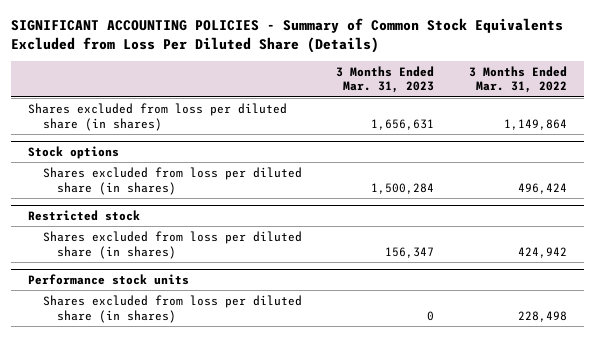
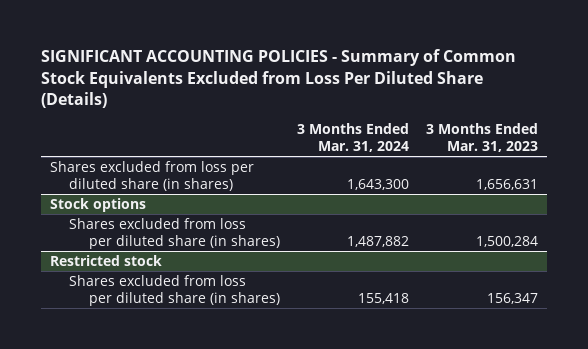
[468,65,567,94] 3 Months Ended Mar. 31, 2022 -> none
none -> [296,123,409,152] 3 Months Ended Mar. 31, 2024
[28,274,190,286] Performance stock units -> none
[42,294,302,323] Shares excluded from loss per diluted share (in shares) -> none

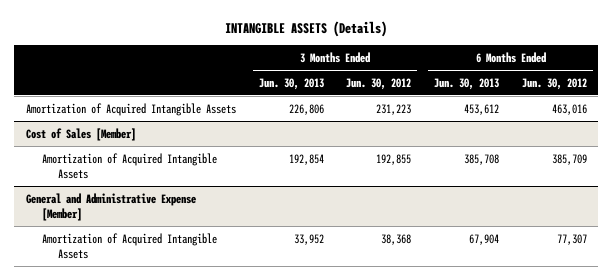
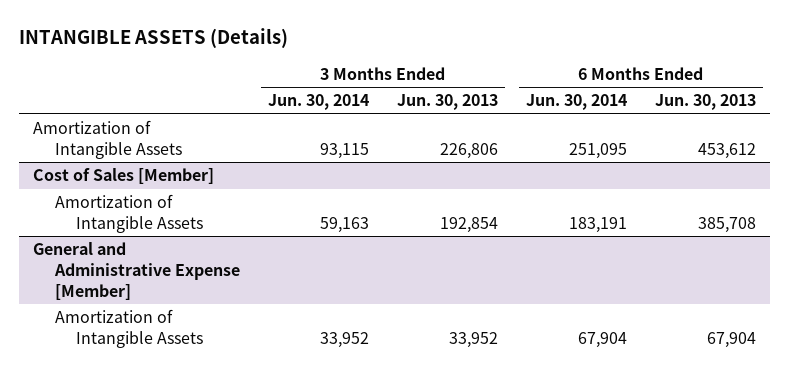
[346,77,412,90] Jun. 30, 2012 -> none
[521,77,587,90] Jun. 30, 2012 -> none
none -> [267,94,369,111] Jun. 30, 2014
none -> [525,94,627,111] Jun. 30, 2014
[25,102,236,116] Amortization of Acquired Intangible Assets -> [32,120,182,160] Amortization of Intangible Assets
[42,152,218,180] Amortization of Acquired Intangible Assets -> [54,194,204,234] Amortization of Intangible Assets
[42,232,218,260] Amortization of Acquired Intangible Assets -> [54,309,204,349] Amortization of Intangible Assets

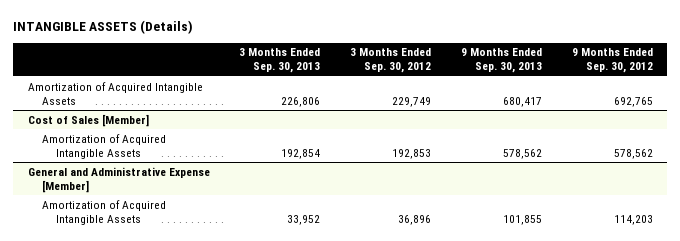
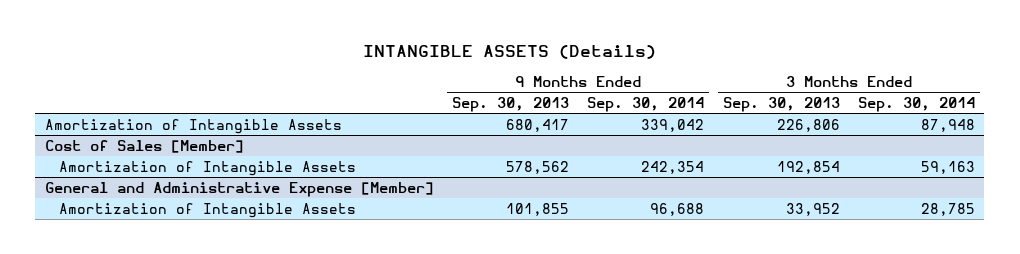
[350,48,432,74] 3 Months Ended Sep. 30, 2012 -> none
[571,48,653,74] 9 Months Ended Sep. 30, 2012 -> none
none -> [587,97,705,113] Sep. 30, 2014
none -> [858,97,976,113] Sep. 30, 2014
[27,81,203,105] Amortization of Acquired Intangible Assets -> [44,118,342,134] Amortization of Intangible Assets
[41,133,166,159] Amortization of Acquired Intangible Assets -> [59,160,357,176] Amortization of Intangible Assets
[41,199,166,225] Amortization of Acquired Intangible Assets -> [59,202,357,218] Amortization of Intangible Assets

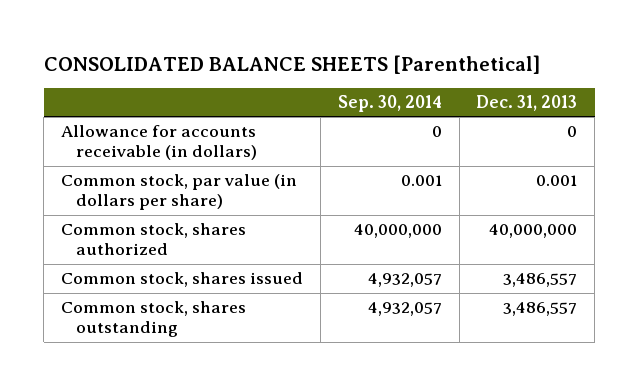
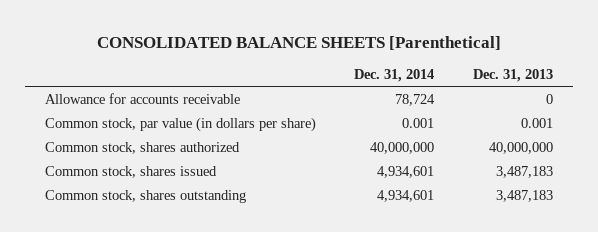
[337,95,442,113] Sep. 30, 2014 -> none
none -> [354,69,435,83] Dec. 31, 2014
[61,125,258,161] Allowance for accounts receivable (in dollars) -> [44,92,240,104] Allowance for accounts receivable
[503,273,578,288] 3,486,557 -> [496,165,554,178] 3,487,183
[503,302,578,317] 3,486,557 -> [496,189,554,202] 3,487,183

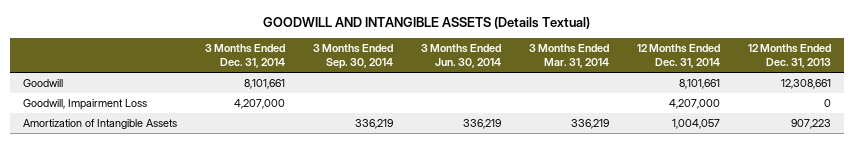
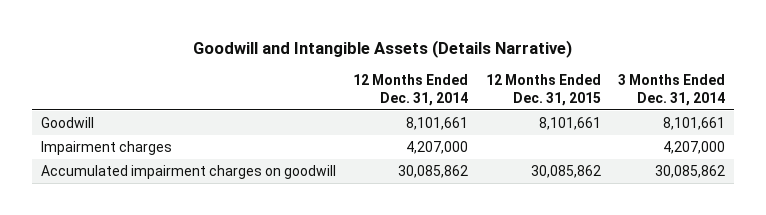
[262,16,590,29] GOODWILL AND INTANGIBLE ASSETS (Details Textual) -> [192,40,572,59] Goodwill and Intangible Assets (Details Narrative)
[313,44,394,70] 3 Months Ended Sep. 30, 2014 -> none
[420,44,501,69] 3 Months Ended Jun. 30, 2014 -> none
[528,44,609,69] 3 Months Ended Mar. 31, 2014 -> none
[747,44,831,69] 12 Months Ended Dec. 31, 2013 -> none
none -> [485,74,601,107] 12 Months Ended Dec. 31, 2015
[23,119,178,130] Amortization of Intangible Assets -> none
[23,99,148,111] Goodwill, Impairment Loss -> [40,140,172,155] Impairment charges
none -> [40,164,336,179] Accumulated impairment charges on goodwill

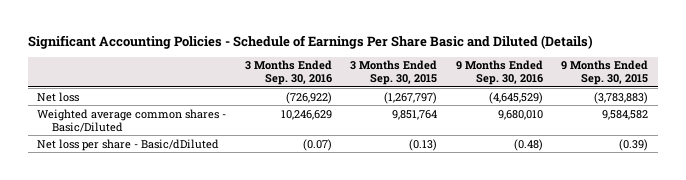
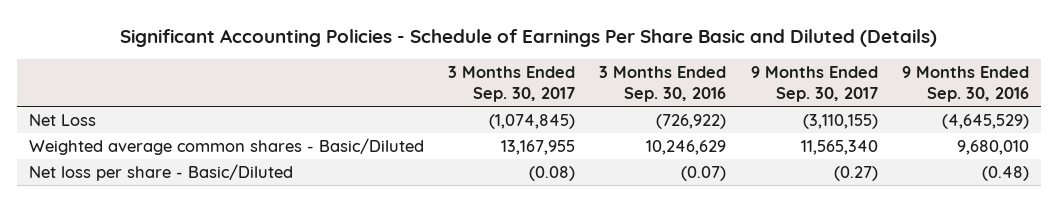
[350,60,438,86] 3 Months Ended Sep. 30, 2015 -> none
[561,60,649,86] 9 Months Ended Sep. 30, 2015 -> none
none -> [448,66,576,103] 3 Months Ended Sep. 30, 2017
none -> [750,66,878,103] 9 Months Ended Sep. 30, 2017
[37,91,80,102] Net loss -> [28,114,96,127] Net Loss
[37,138,220,151] Net loss per share - Basic/dDiluted -> [28,164,293,182] Net loss per share - Basic/Diluted

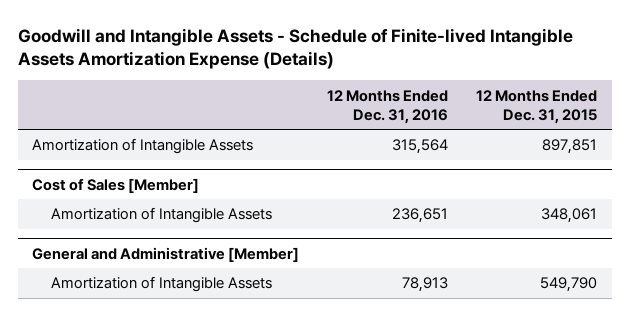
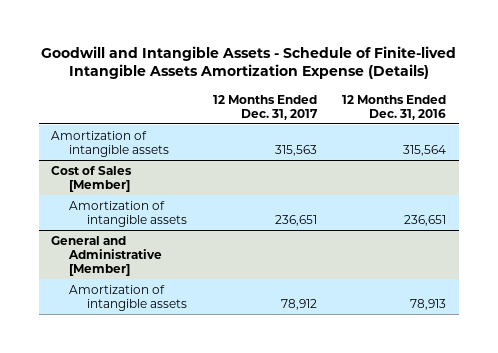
[476,89,598,124] 12 Months Ended Dec. 31, 2015 -> none
none -> [212,94,318,120] 12 Months Ended Dec. 31, 2017
[32,138,254,155] Amortization of Intangible Assets -> [51,130,170,158] Amortization of intangible assets
[50,207,272,224] Amortization of Intangible Assets -> [69,200,188,228] Amortization of intangible assets
[50,276,272,293] Amortization of Intangible Assets -> [69,284,188,312] Amortization of intangible assets

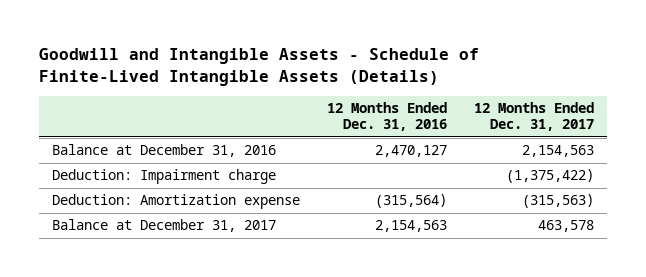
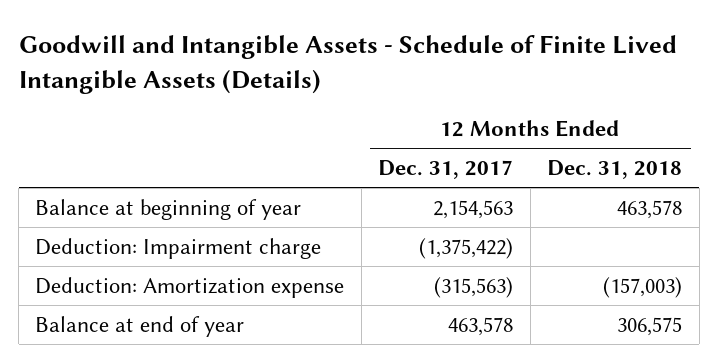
[38,48,479,86] Goodwill and Intangible Assets - Schedule of Finite-Lived Intangible Assets (Details) -> [18,35,677,94] Goodwill and Intangible Assets - Schedule of Finite Lived Intangible Assets (Details)
[326,102,447,132] 12 Months Ended Dec. 31, 2016 -> none
none -> [547,160,683,180] Dec. 31, 2018
[52,144,277,158] Balance at December 31, 2016 -> [35,198,302,220] Balance at beginning of year
[52,219,277,233] Balance at December 31, 2017 -> [35,315,245,337] Balance at end of year

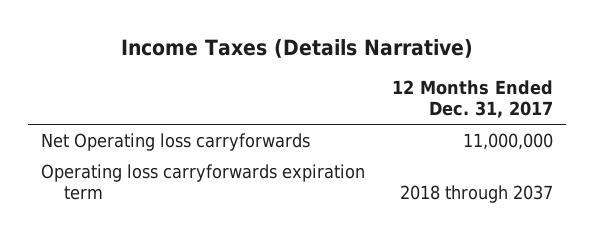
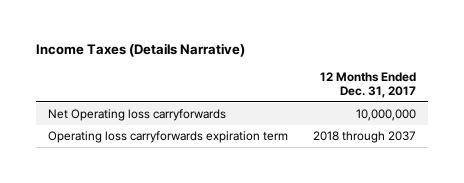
[462,132,553,150] 11,000,000 -> [355,109,416,122] 10,000,000

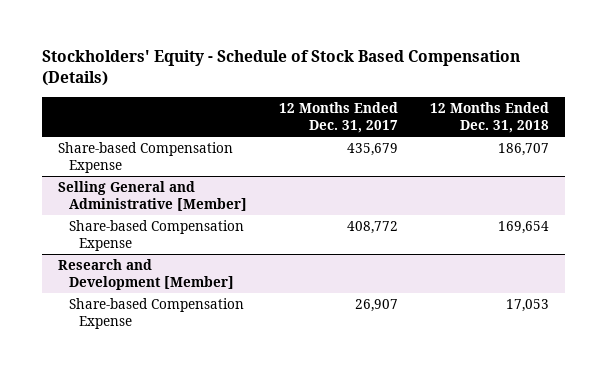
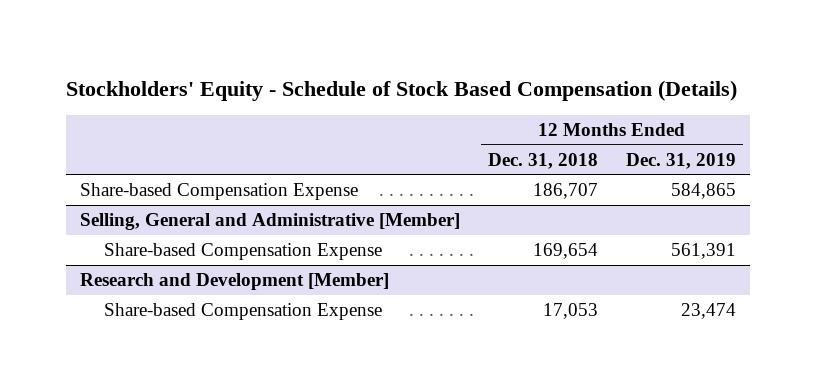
[278,101,398,134] 12 Months Ended Dec. 31, 2017 -> none
none -> [625,152,736,169] Dec. 31, 2019
[57,180,247,212] Selling General and Administrative [Member] -> [80,213,461,231] Selling, General and Administrative [Member]

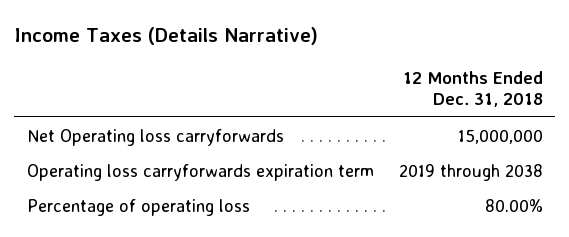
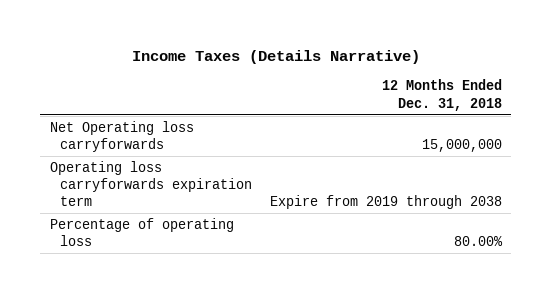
[398,163,543,181] 2019 through 2038 -> [270,195,503,210] Expire from 2019 through 2038

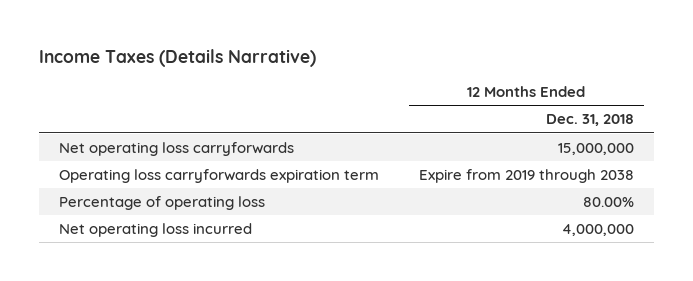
[49,120,194,153] Net Operating loss carryforwards -> [58,142,294,157] Net operating loss carryforwards
none -> [58,223,252,238] Net operating loss incurred

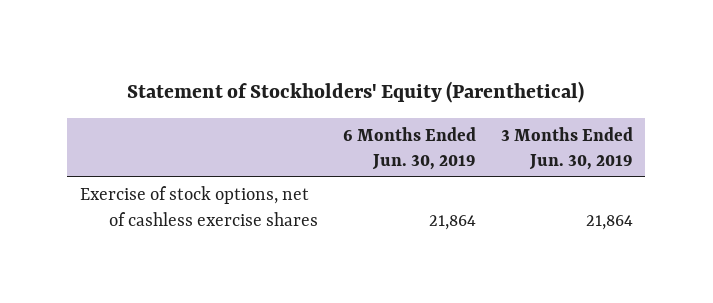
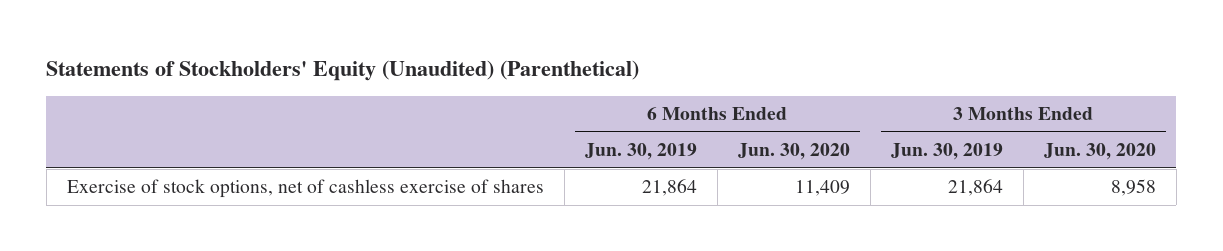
[127,81,585,104] Statement of Stockholders' Equity (Parenthetical) -> [46,60,640,82] Statements of Stockholders' Equity (Unaudited) (Parenthetical)
none -> [737,143,850,161] Jun. 30, 2020
none -> [1043,143,1156,161] Jun. 30, 2020
[79,186,319,226] Exercise of stock options, net of cashless exercise shares -> [66,179,544,199] Exercise of stock options, net of cashless exercise of shares

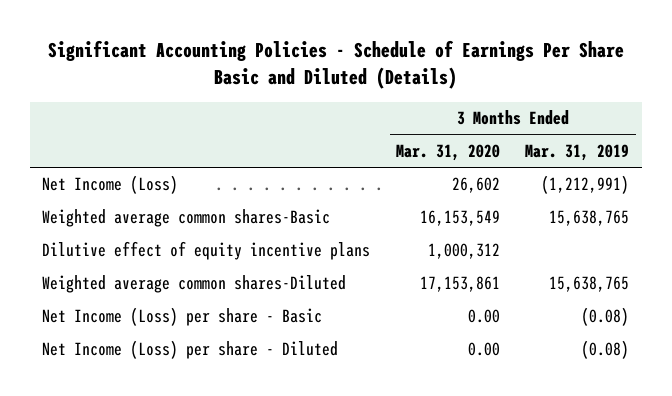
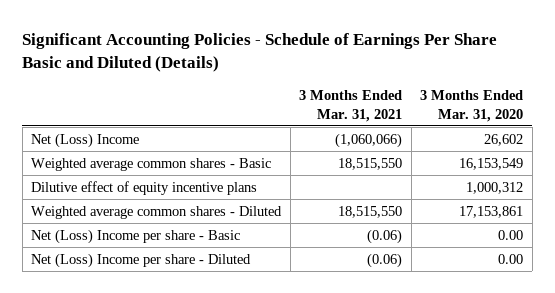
[525,144,630,162] Mar. 31, 2019 -> none
none -> [299,89,403,122] 3 Months Ended Mar. 31, 2021
[42,175,179,195] Net Income (Loss) -> [31,132,140,148] Net (Loss) Income
[42,209,331,228] Weighted average common shares-Basic -> [31,157,272,171] Weighted average common shares - Basic
[42,275,347,294] Weighted average common shares-Diluted -> [31,205,283,219] Weighted average common shares - Diluted
[42,307,323,327] Net Income (Loss) per share - Basic -> [31,228,241,244] Net (Loss) Income per share - Basic
[42,340,339,360] Net Income (Loss) per share - Diluted -> [31,252,252,268] Net (Loss) Income per share - Diluted

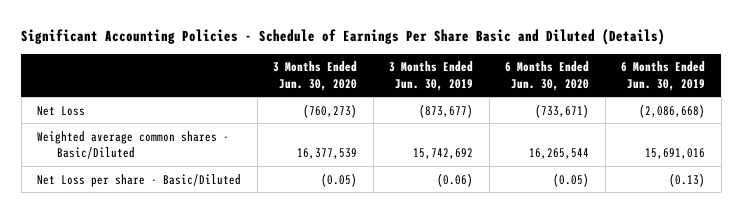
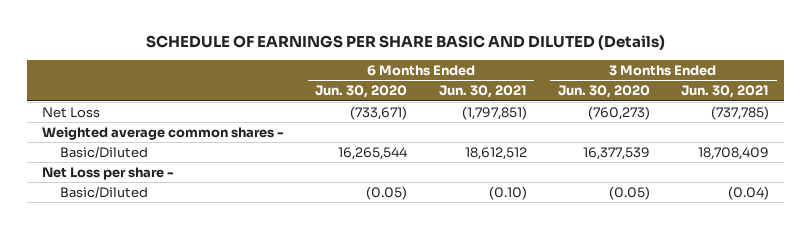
[21,29,666,46] Significant Accounting Policies - Schedule of Earnings Per Share Basic and Diluted (Details) -> [145,35,665,51] SCHEDULE OF EARNINGS PER SHARE BASIC AND DILUTED (Details)
[389,61,474,91] 3 Months Ended Jun. 30, 2019 -> none
[621,61,706,91] 6 Months Ended Jun. 30, 2019 -> none
none -> [438,85,527,99] Jun. 30, 2021
none -> [680,85,769,99] Jun. 30, 2021
none -> [42,126,285,140] Weighted average common shares -
[37,130,230,159] Weighted average common shares - Basic/Diluted -> [60,145,149,158] Basic/Diluted
none -> [42,166,175,180] Net Loss per share -
[37,173,242,187] Net Loss per share - Basic/Diluted -> [60,185,149,198] Basic/Diluted

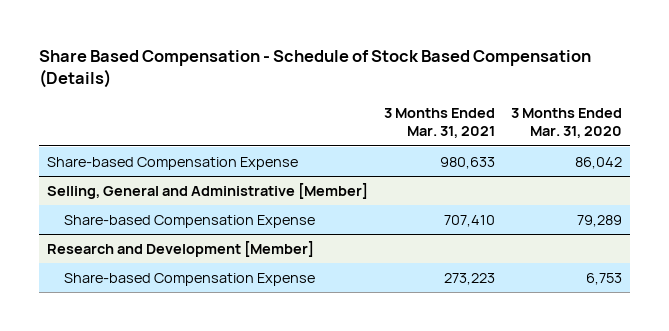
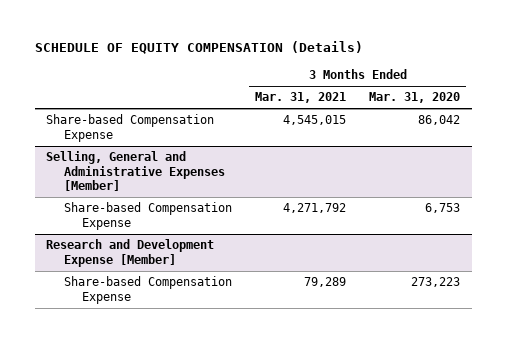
[39,49,592,89] Share Based Compensation - Schedule of Stock Based Compensation (Details) -> [34,41,363,55] SCHEDULE OF EQUITY COMPENSATION (Details)
[440,156,496,169] 980,633 -> [283,115,347,126] 4,545,015
[47,182,369,199] Selling, General and Administrative [Member] -> [46,151,225,192] Selling, General and Administrative Expenses [Member]
[444,214,496,227] 707,410 -> [283,203,347,214] 4,271,792
[577,214,623,227] 79,289 -> [425,203,461,214] 6,753
[47,240,315,257] Research and Development [Member] -> [46,239,215,267] Research and Development Expense [Member]
[444,272,496,285] 273,223 -> [304,277,347,288] 79,289
[586,272,623,285] 6,753 -> [411,277,461,288] 273,223

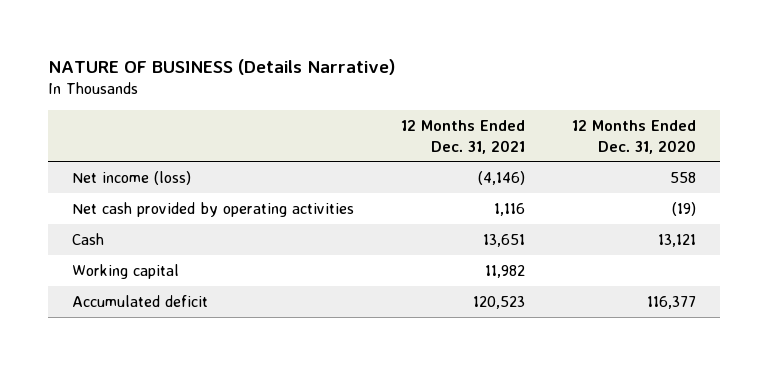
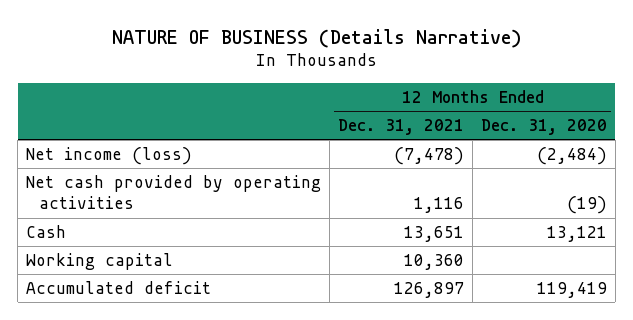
[477,170,525,185] (4,146) -> [394,146,465,165] (7,478)
[670,171,697,183] 558 -> [536,146,607,165] (2,484)
[484,264,525,278] 11,982 -> [404,253,465,270] 10,360
[472,295,525,309] 120,523 -> [394,281,465,298] 126,897
[647,295,697,309] 116,377 -> [536,281,607,298] 119,419

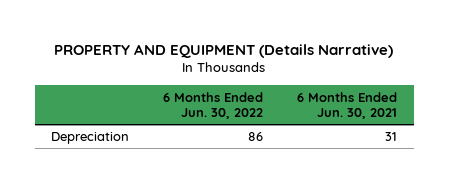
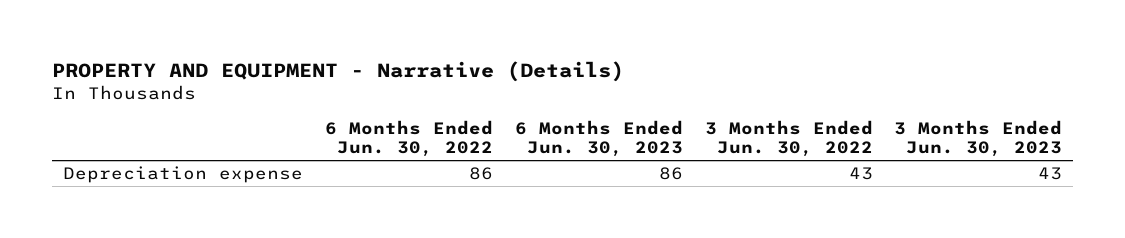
[54,43,394,58] PROPERTY AND EQUIPMENT (Details Narrative) -> [51,61,624,83] PROPERTY AND EQUIPMENT - Narrative (Details)
[297,91,398,120] 6 Months Ended Jun. 30, 2021 -> none
none -> [514,120,683,158] 6 Months Ended Jun. 30, 2023
none -> [704,120,873,158] 3 Months Ended Jun. 30, 2022
none -> [894,120,1063,158] 3 Months Ended Jun. 30, 2023
[51,132,130,145] Depreciation -> [62,166,303,184] Depreciation expense

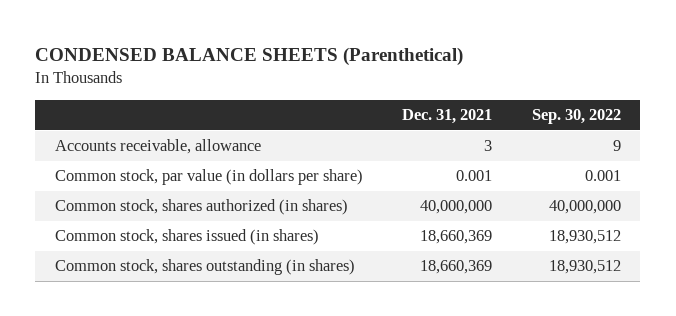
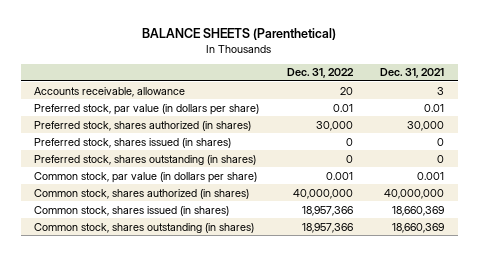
[35,46,464,66] CONDENSED BALANCE SHEETS (Parenthetical) -> [142,27,337,40] BALANCE SHEETS (Parenthetical)
[531,109,621,125] Sep. 30, 2022 -> none
none -> [286,68,354,79] Dec. 31, 2022
none -> [34,103,260,115] Preferred stock, par value (in dollars per share)
none -> [34,120,252,131] Preferred stock, shares authorized (in shares)
none -> [34,137,232,148] Preferred stock, shares issued (in shares)
none -> [34,154,257,165] Preferred stock, shares outstanding (in shares)

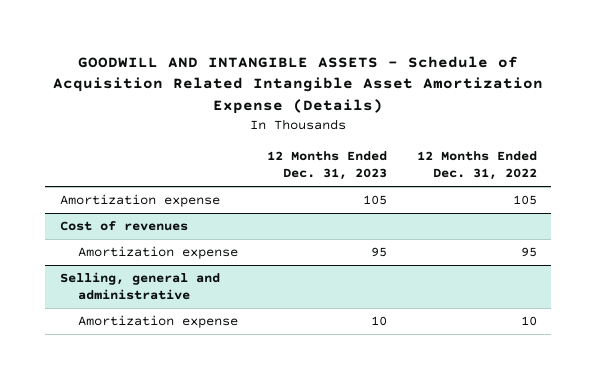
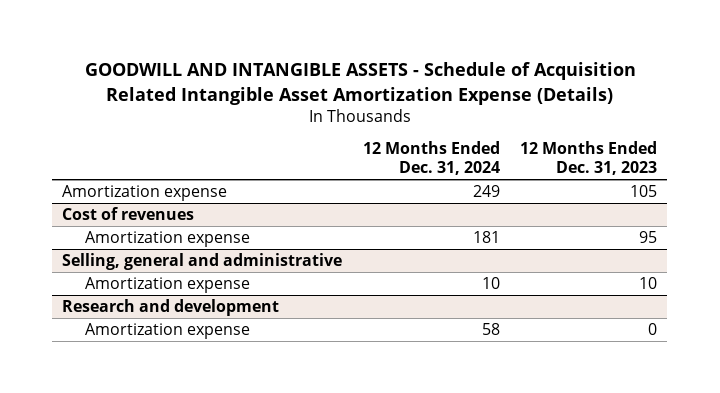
[416,151,537,181] 12 Months Ended Dec. 31, 2022 -> none
none -> [362,141,500,176] 12 Months Ended Dec. 31, 2024
none -> [62,299,280,317] Research and development
none -> [85,323,251,340] Amortization expense

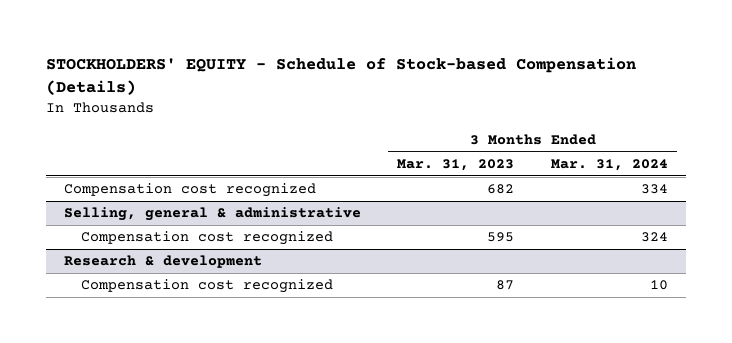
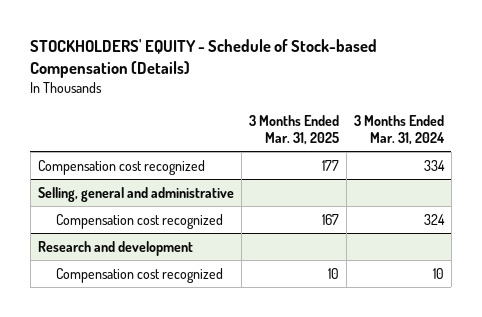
[397,159,515,172] Mar. 31, 2023 -> none
none -> [248,115,339,145] 3 Months Ended Mar. 31, 2025
[63,207,361,222] Selling, general & administrative -> [37,186,234,202] Selling, general and administrative
[63,255,262,269] Research & development -> [37,240,193,256] Research and development

